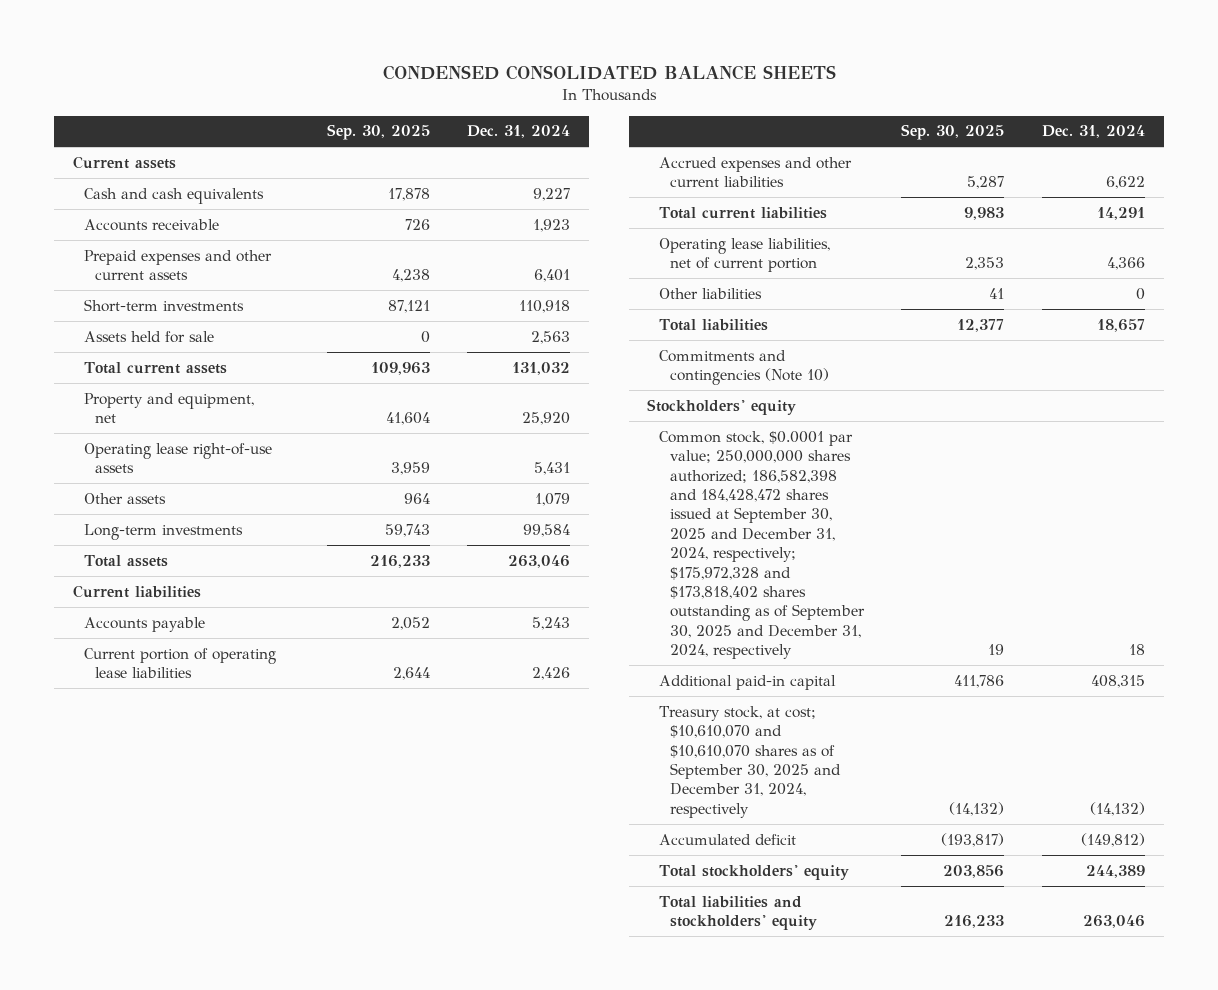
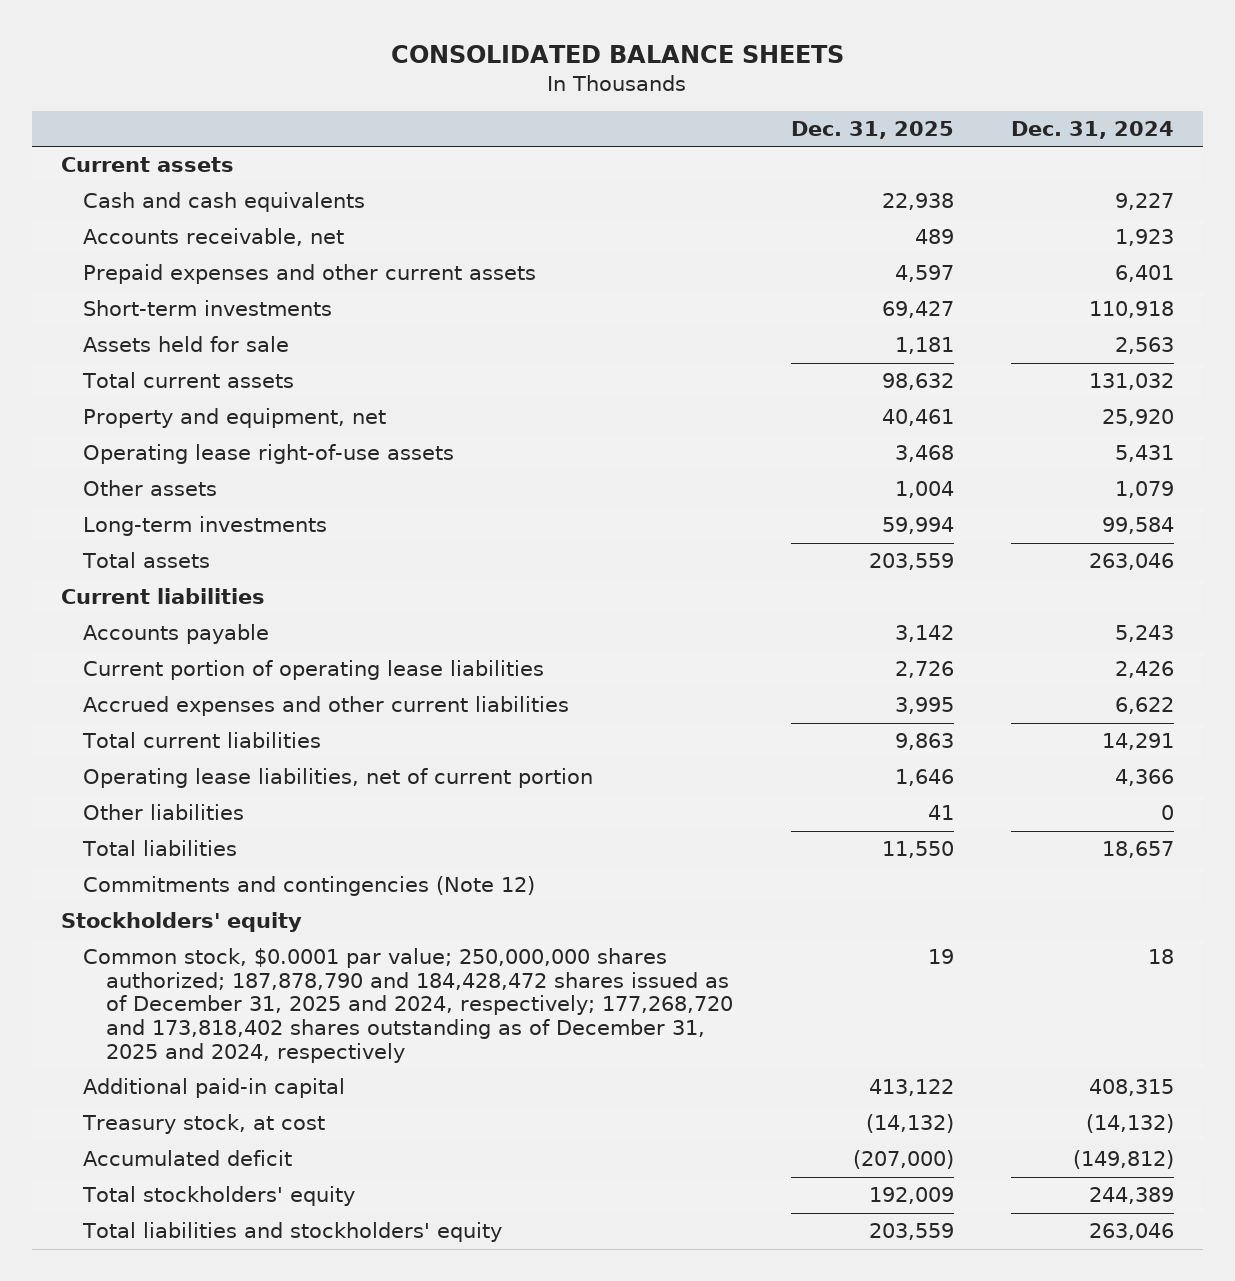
[382,64,836,80] CONDENSED CONSOLIDATED BALANCE SHEETS -> [391,45,845,64] CONSOLIDATED BALANCE SHEETS
[326,124,430,141] Sep. 30, 2025 -> none
none -> [790,121,954,140] Dec. 31, 2025
[84,218,220,231] Accounts receivable -> [83,228,345,247] Accounts receivable, net
[658,349,829,386] Commitments and contingencies (Note 10) -> [83,876,536,897] Commitments and contingencies (Note 12)
[658,430,865,660] Common stock, $0.0001 par value; 250,000,000 shares authorized; 186,582,398 and 184,428,472 shares issued at September 30, 2025 and December 31, 2024, respectively; $175,972,328 and $173,818,402 shares outstanding as of September 30, 2025 and December 31, 2024, respectively -> [83,948,734,1063] Common stock, $0.0001 par value; 250,000,000 shares authorized; 187,878,790 and 184,428,472 shares issued as of December 31, 2025 and 2024, respectively; 177,268,720 and 173,818,402 shares outstanding as of December 31, 2025 and 2024, respectively
[658,705,841,818] Treasury stock, at cost; $10,610,070 and $10,610,070 shares as of September 30, 2025 and December 31, 2024, respectively -> [82,1114,326,1135] Treasury stock, at cost

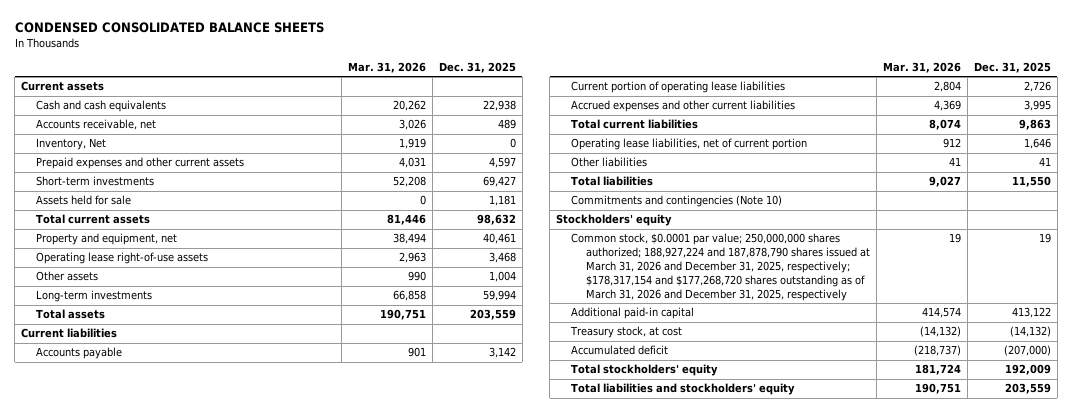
[391,45,845,64] CONSOLIDATED BALANCE SHEETS -> [14,21,324,33] CONDENSED CONSOLIDATED BALANCE SHEETS
[1011,121,1175,140] Dec. 31, 2024 -> none
none -> [347,62,426,74] Mar. 31, 2026
none -> [36,138,107,151] Inventory, Net
[83,876,536,897] Commitments and contingencies (Note 12) -> [571,195,783,208] Commitments and contingencies (Note 10)
[83,948,734,1063] Common stock, $0.0001 par value; 250,000,000 shares authorized; 187,878,790 and 184,428,472 shares issued as of December 31, 2025 and 2024, respectively; 177,268,720 and 173,818,402 shares outstanding as of December 31, 2025 and 2024, respectively -> [571,233,871,302] Common stock, $0.0001 par value; 250,000,000 shares authorized; 188,927,224 and 187,878,790 shares issued at March 31, 2026 and December 31, 2025, respectively; $178,317,154 and $177,268,720 shares outstanding as of March 31, 2026 and December 31, 2025, respectively

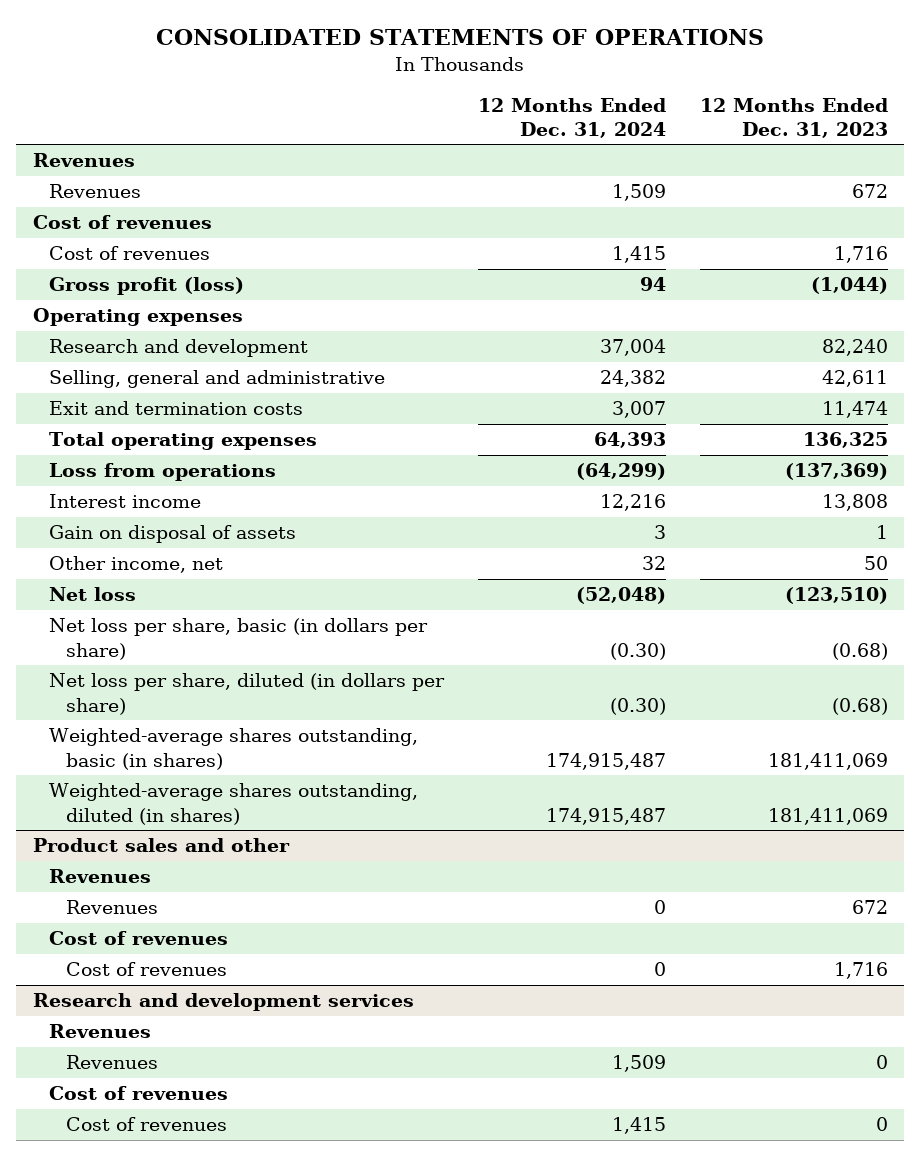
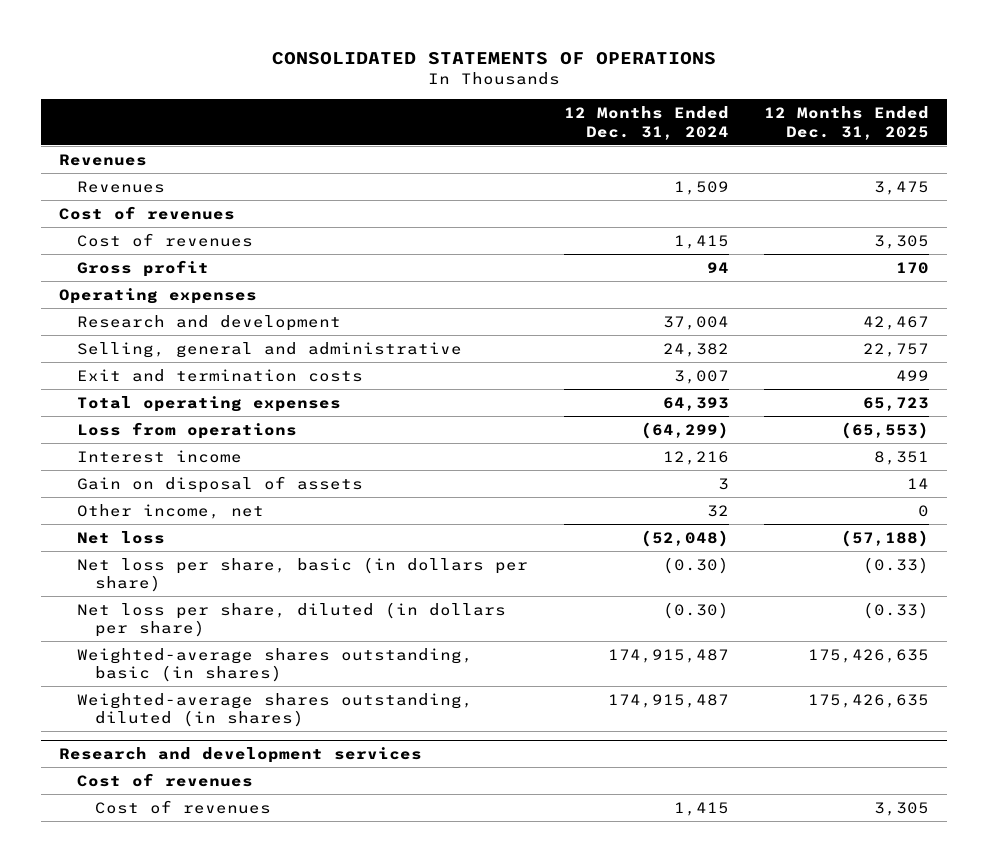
[699,97,888,138] 12 Months Ended Dec. 31, 2023 -> none
none -> [764,106,930,140] 12 Months Ended Dec. 31, 2025
[49,277,245,296] Gross profit (loss) -> [77,259,210,277] Gross profit
[33,838,291,853] Product sales and other -> none
[49,869,152,884] Revenues -> none
[65,900,158,915] Revenues -> none
[49,931,229,946] Cost of revenues -> none
[65,962,227,977] Cost of revenues -> none
[49,1024,152,1039] Revenues -> none
[65,1055,158,1070] Revenues -> none

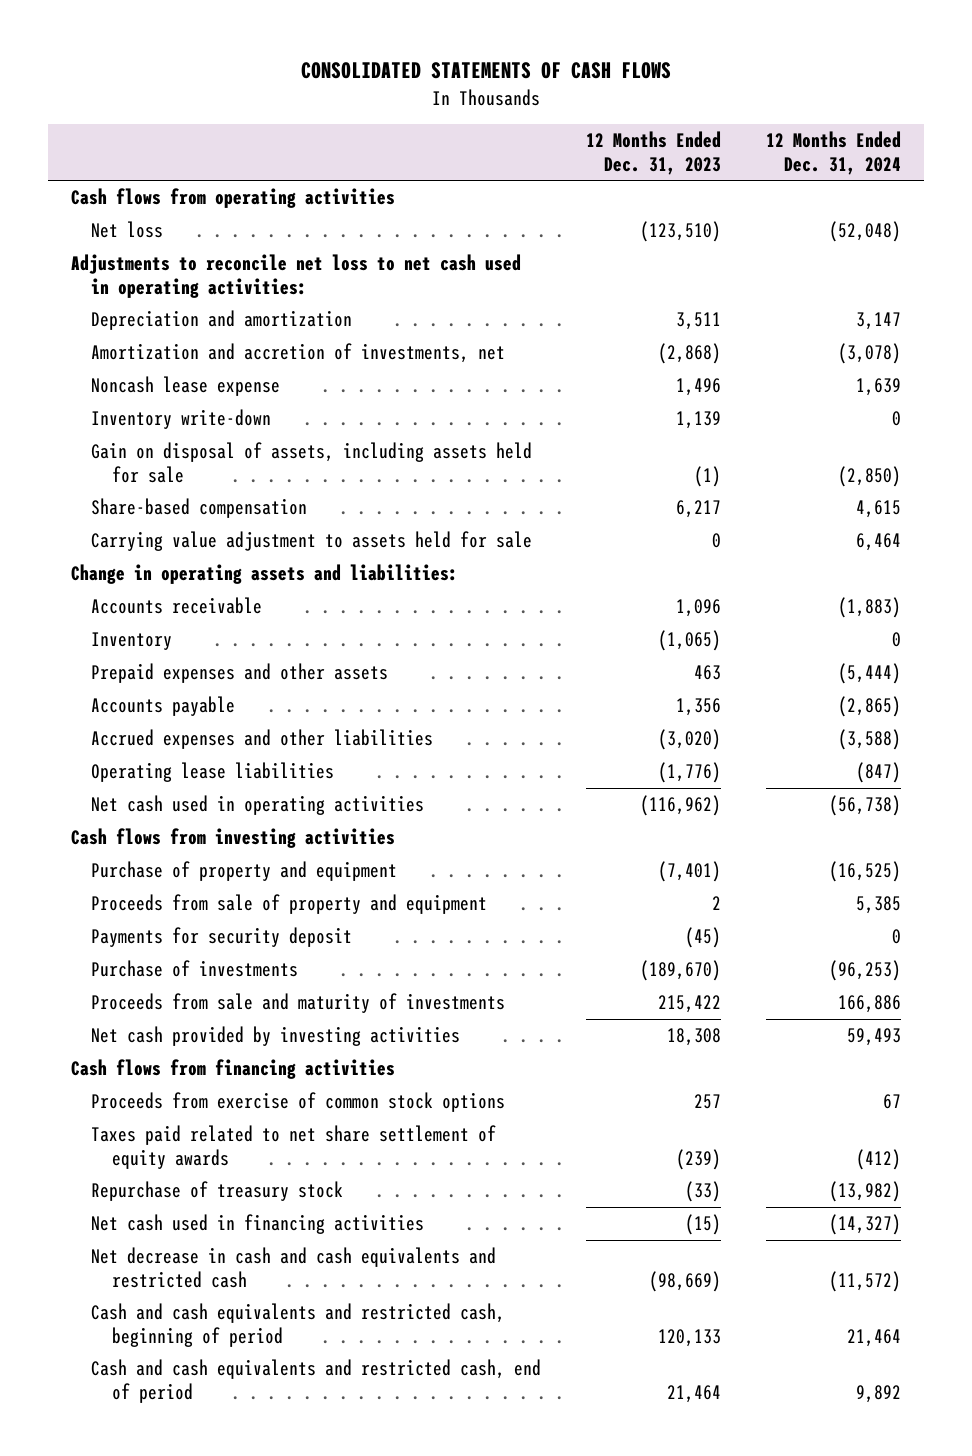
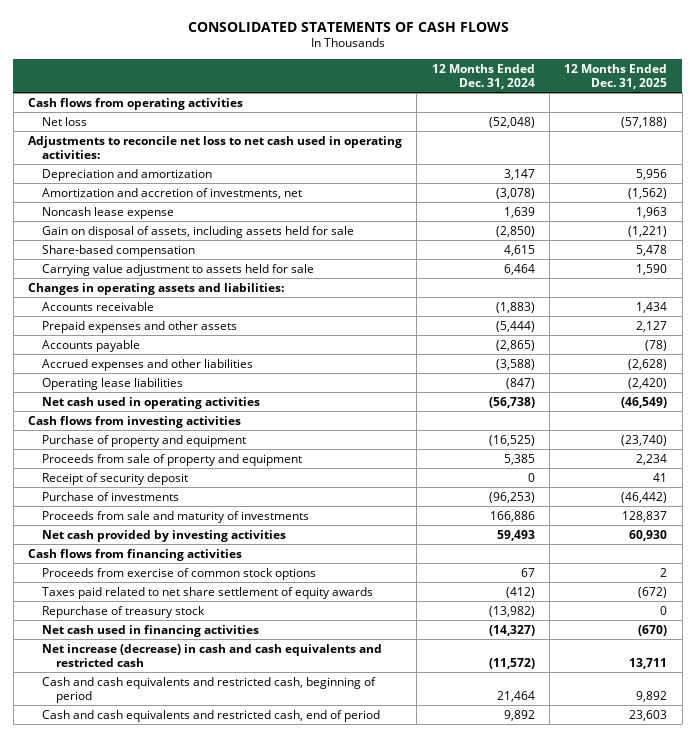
[586,131,722,175] 12 Months Ended Dec. 31, 2023 -> none
none -> [564,63,668,89] 12 Months Ended Dec. 31, 2025
[91,409,272,430] Inventory write-down -> none
[70,564,458,585] Change in operating assets and liabilities: -> [28,282,285,295] Changes in operating assets and liabilities:
[91,632,173,651] Inventory -> none
[91,927,353,948] Payments for security deposit -> none
none -> [42,472,189,485] Receipt of security deposit
[91,1247,497,1288] Net decrease in cash and cash equivalents and restricted cash -> [42,643,383,667] Net increase (decrease) in cash and cash equivalents and restricted cash

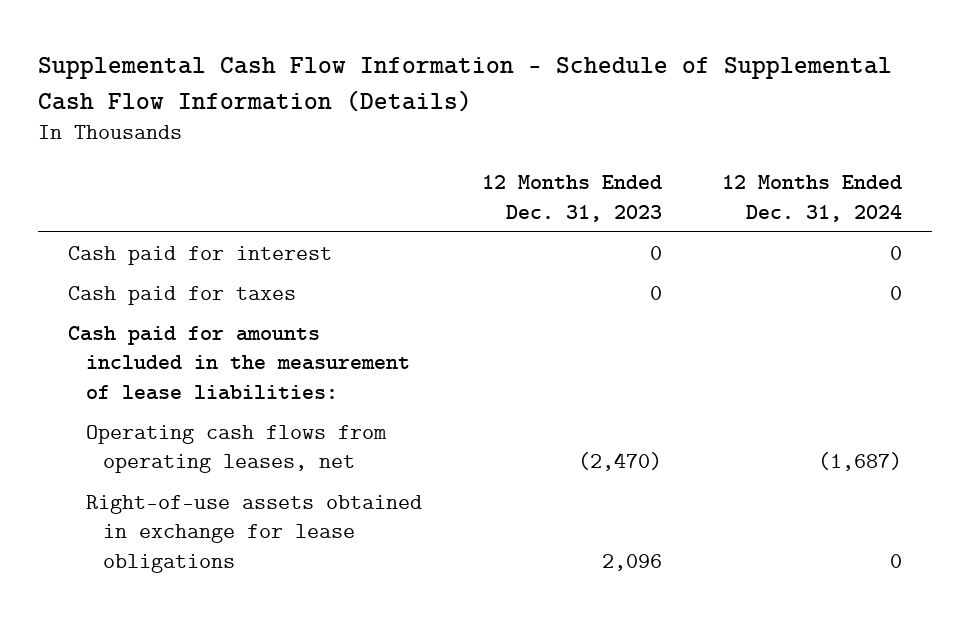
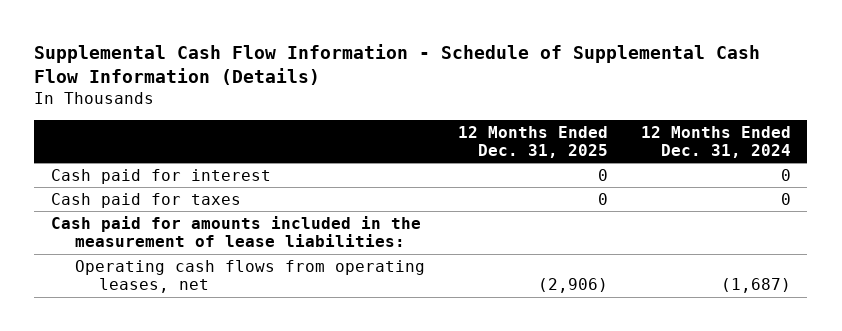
[481,175,662,222] 12 Months Ended Dec. 31, 2023 -> none
none -> [457,125,608,159] 12 Months Ended Dec. 31, 2025
[85,495,422,573] Right-of-use assets obtained in exchange for lease obligations -> none

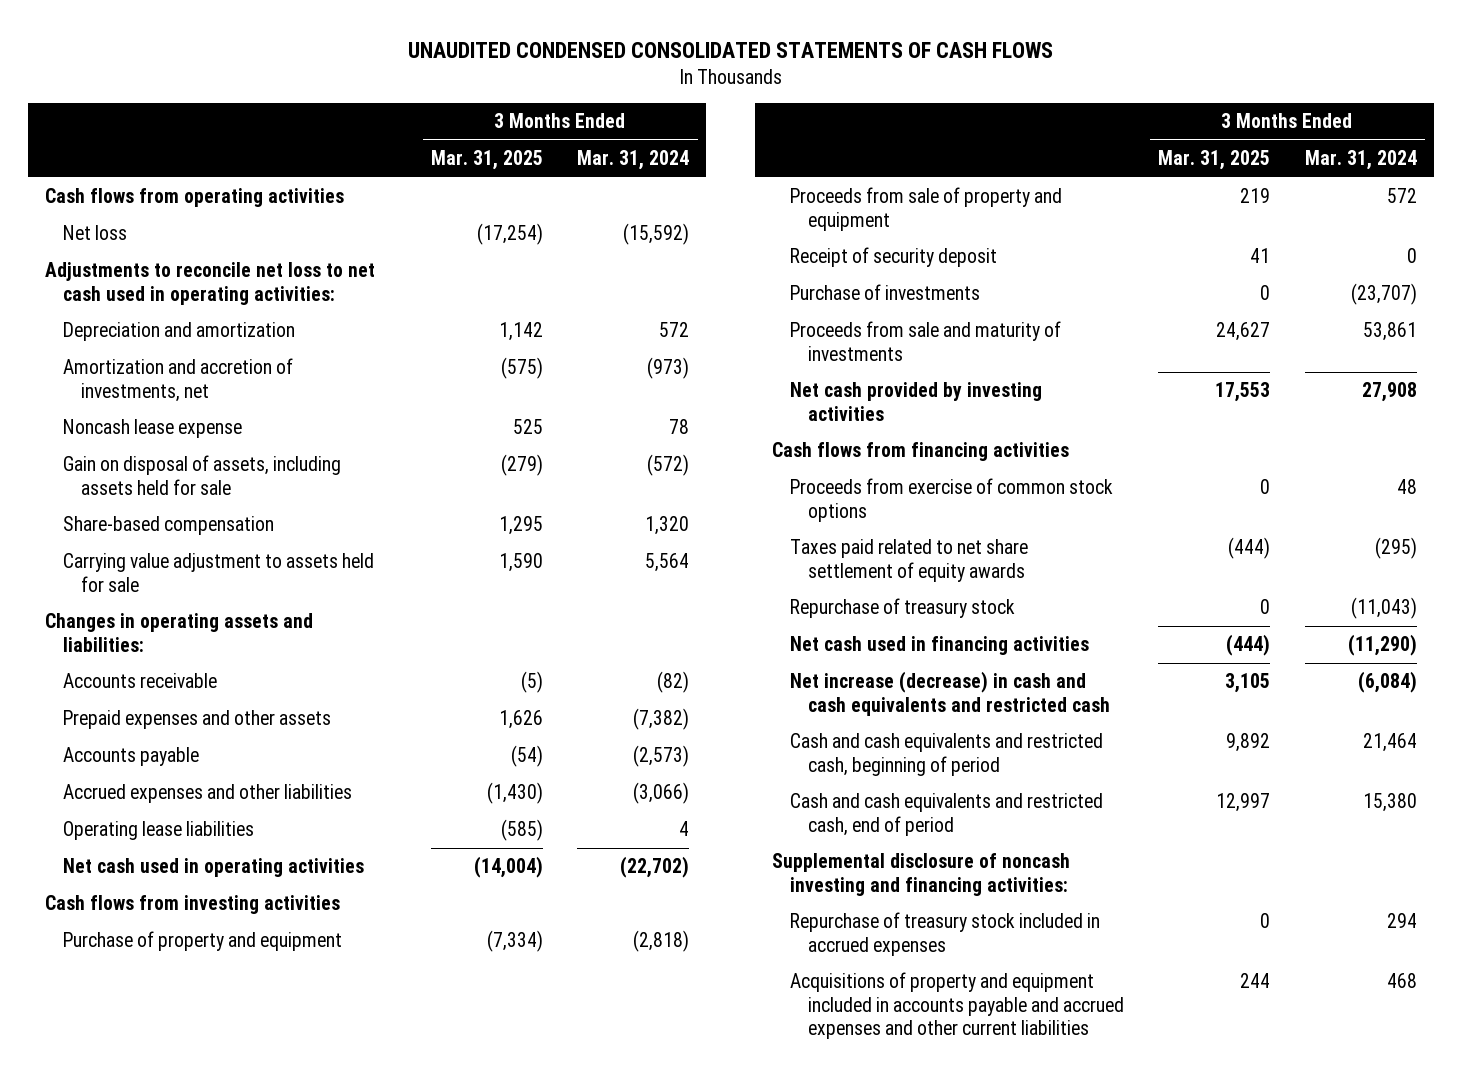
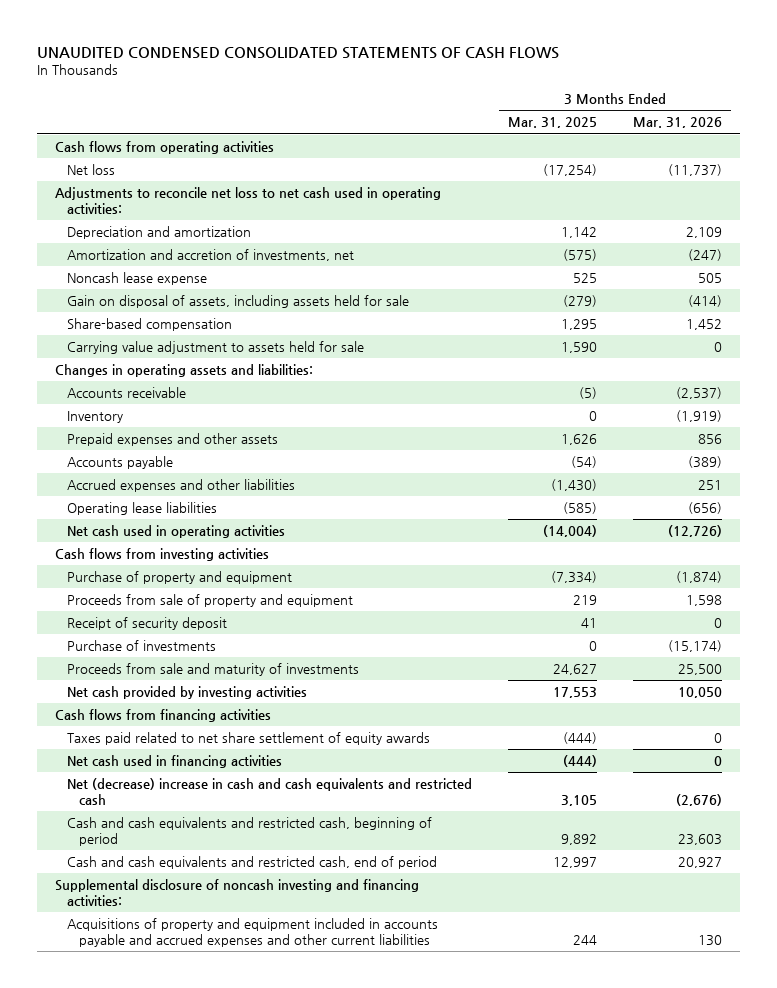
[577,150,690,171] Mar. 31, 2024 -> none
none -> [633,117,723,129] Mar. 31, 2026
none -> [67,411,124,424] Inventory
[790,478,1114,522] Proceeds from exercise of common stock options -> none
[790,598,1016,619] Repurchase of treasury stock -> none
[790,671,1111,716] Net increase (decrease) in cash and cash equivalents and restricted cash -> [67,778,473,806] Net (decrease) increase in cash and cash equivalents and restricted cash
[790,912,1101,956] Repurchase of treasury stock included in accrued expenses -> none

